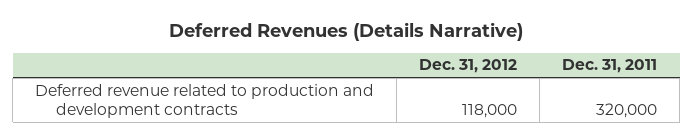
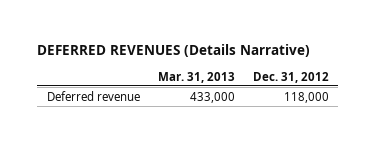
[169,22,524,42] Deferred Revenues (Details Narrative) -> [37,44,311,58] DEFERRED REVENUES (Details Narrative)
[562,59,658,74] Dec. 31, 2011 -> none
none -> [157,71,235,83] Mar. 31, 2013
[35,83,375,118] Deferred revenue related to production and development contracts -> [46,90,140,101] Deferred revenue

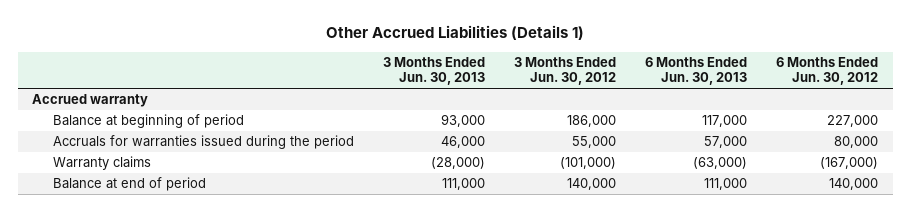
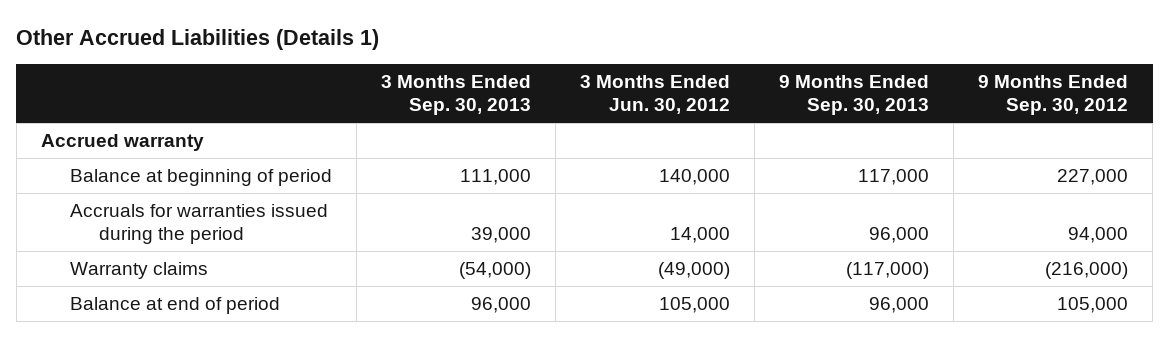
[383,57,486,86] 3 Months Ended Jun. 30, 2013 -> none
[645,57,748,86] 6 Months Ended Jun. 30, 2013 -> none
[776,57,879,86] 6 Months Ended Jun. 30, 2012 -> none
none -> [380,75,531,116] 3 Months Ended Sep. 30, 2013
none -> [779,75,930,116] 9 Months Ended Sep. 30, 2013
none -> [978,75,1129,116] 9 Months Ended Sep. 30, 2012
[567,115,617,128] 186,000 -> [658,169,730,186] 140,000
[572,136,617,149] 55,000 -> [669,226,730,243] 14,000
[560,157,617,170] (101,000) -> [657,262,730,280] (49,000)
[567,178,617,191] 140,000 -> [658,297,730,314] 105,000

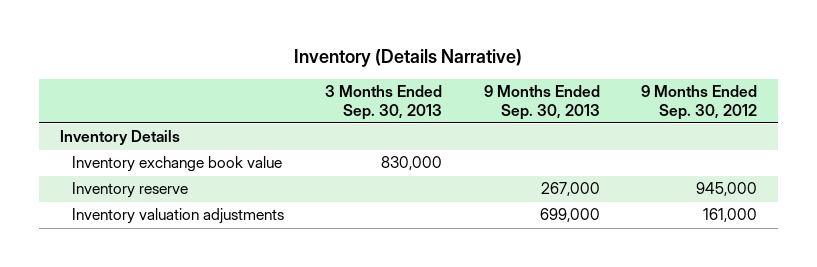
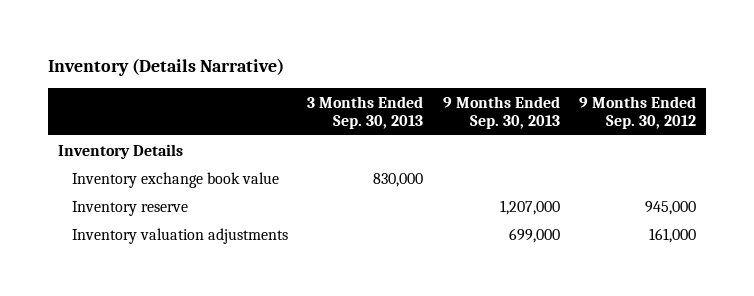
[540,182,600,197] 267,000 -> [499,199,560,215] 1,207,000

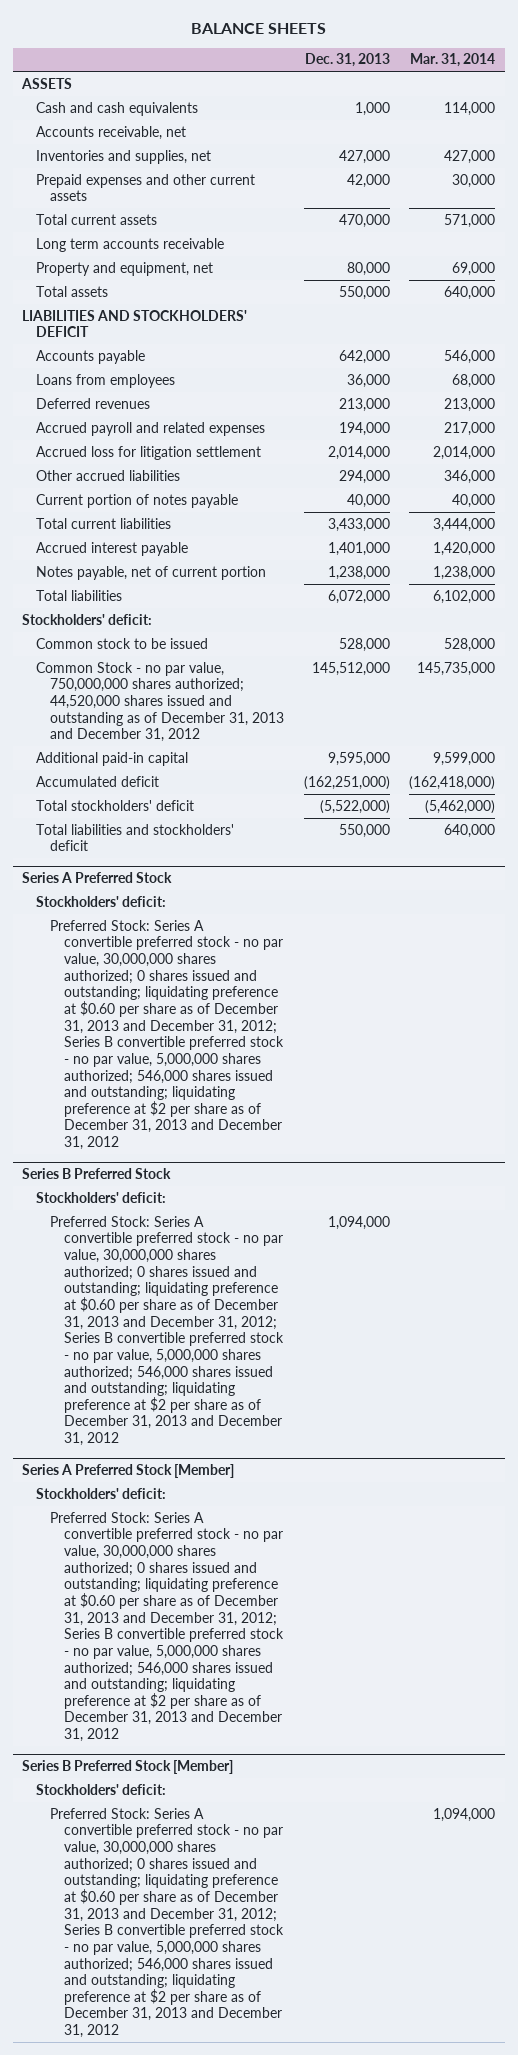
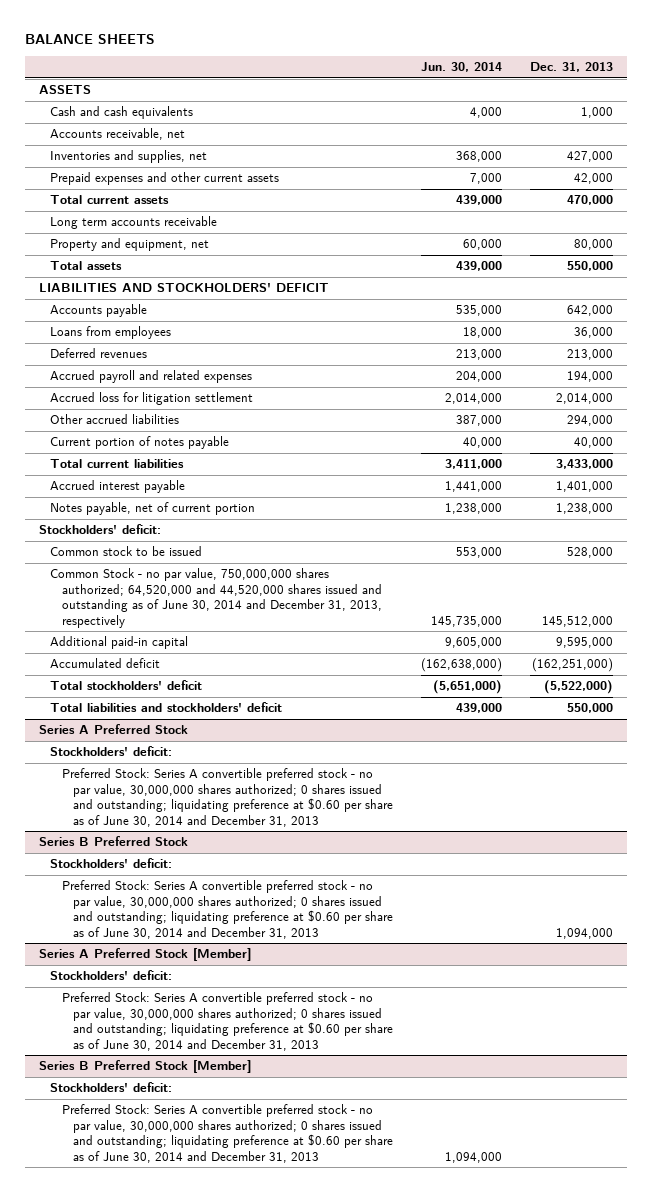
[410,53,496,68] Mar. 31, 2014 -> none
none -> [421,62,503,73] Jun. 30, 2014
[36,589,123,601] Total liabilities -> none
[36,661,285,743] Common Stock - no par value, 750,000,000 shares authorized; 44,520,000 shares issued and outstanding as of December 31, 2013 and December 31, 2012 -> [50,568,382,628] Common Stock - no par value, 750,000,000 shares authorized; 64,520,000 and 44,520,000 shares issued and outstanding as of June 30, 2014 and December 31, 2013, respectively
[50,919,285,1151] Preferred Stock: Series A convertible preferred stock - no par value, 30,000,000 shares authorized; 0 shares issued and outstanding; liquidating preference at $0.60 per share as of December 31, 2013 and December 31, 2012; Series B convertible preferred stock - no par value, 5,000,000 shares authorized; 546,000 shares issued and outstanding; liquidating preference at $2 per share as of December 31, 2013 and December 31, 2012 -> [61,768,394,827] Preferred Stock: Series A convertible preferred stock - no par value, 30,000,000 shares authorized; 0 shares issued and outstanding; liquidating preference at $0.60 per share as of June 30, 2014 and December 31, 2013
[50,1215,285,1447] Preferred Stock: Series A convertible preferred stock - no par value, 30,000,000 shares authorized; 0 shares issued and outstanding; liquidating preference at $0.60 per share as of December 31, 2013 and December 31, 2012; Series B convertible preferred stock - no par value, 5,000,000 shares authorized; 546,000 shares issued and outstanding; liquidating preference at $2 per share as of December 31, 2013 and December 31, 2012 -> [61,880,394,939] Preferred Stock: Series A convertible preferred stock - no par value, 30,000,000 shares authorized; 0 shares issued and outstanding; liquidating preference at $0.60 per share as of June 30, 2014 and December 31, 2013
[50,1511,285,1743] Preferred Stock: Series A convertible preferred stock - no par value, 30,000,000 shares authorized; 0 shares issued and outstanding; liquidating preference at $0.60 per share as of December 31, 2013 and December 31, 2012; Series B convertible preferred stock - no par value, 5,000,000 shares authorized; 546,000 shares issued and outstanding; liquidating preference at $2 per share as of December 31, 2013 and December 31, 2012 -> [61,992,394,1051] Preferred Stock: Series A convertible preferred stock - no par value, 30,000,000 shares authorized; 0 shares issued and outstanding; liquidating preference at $0.60 per share as of June 30, 2014 and December 31, 2013
[50,1807,285,2039] Preferred Stock: Series A convertible preferred stock - no par value, 30,000,000 shares authorized; 0 shares issued and outstanding; liquidating preference at $0.60 per share as of December 31, 2013 and December 31, 2012; Series B convertible preferred stock - no par value, 5,000,000 shares authorized; 546,000 shares issued and outstanding; liquidating preference at $2 per share as of December 31, 2013 and December 31, 2012 -> [61,1104,394,1163] Preferred Stock: Series A convertible preferred stock - no par value, 30,000,000 shares authorized; 0 shares issued and outstanding; liquidating preference at $0.60 per share as of June 30, 2014 and December 31, 2013

